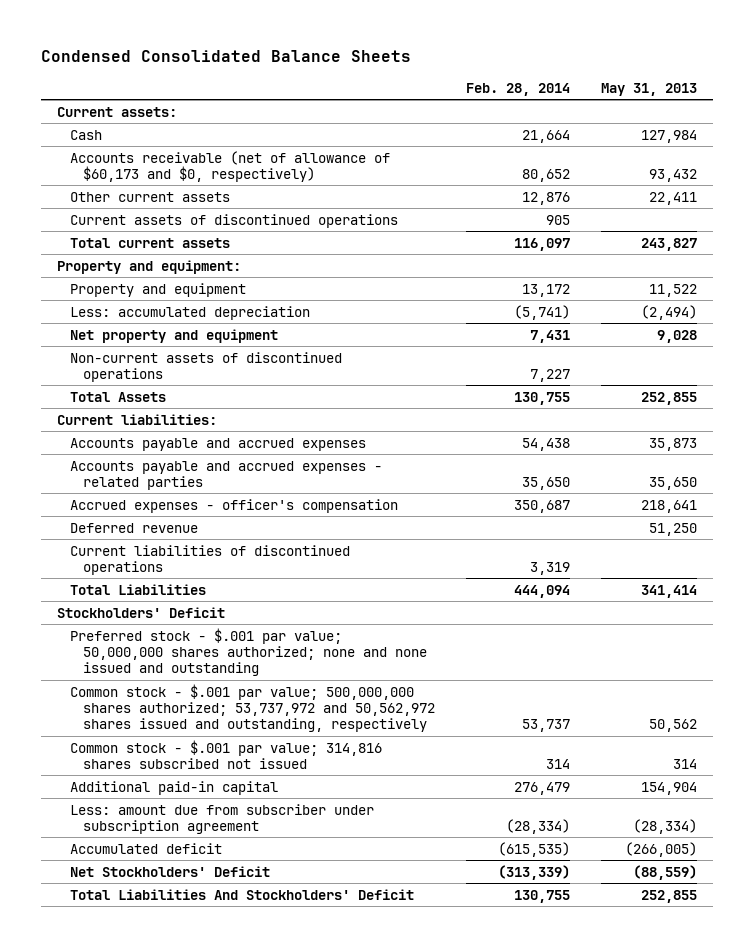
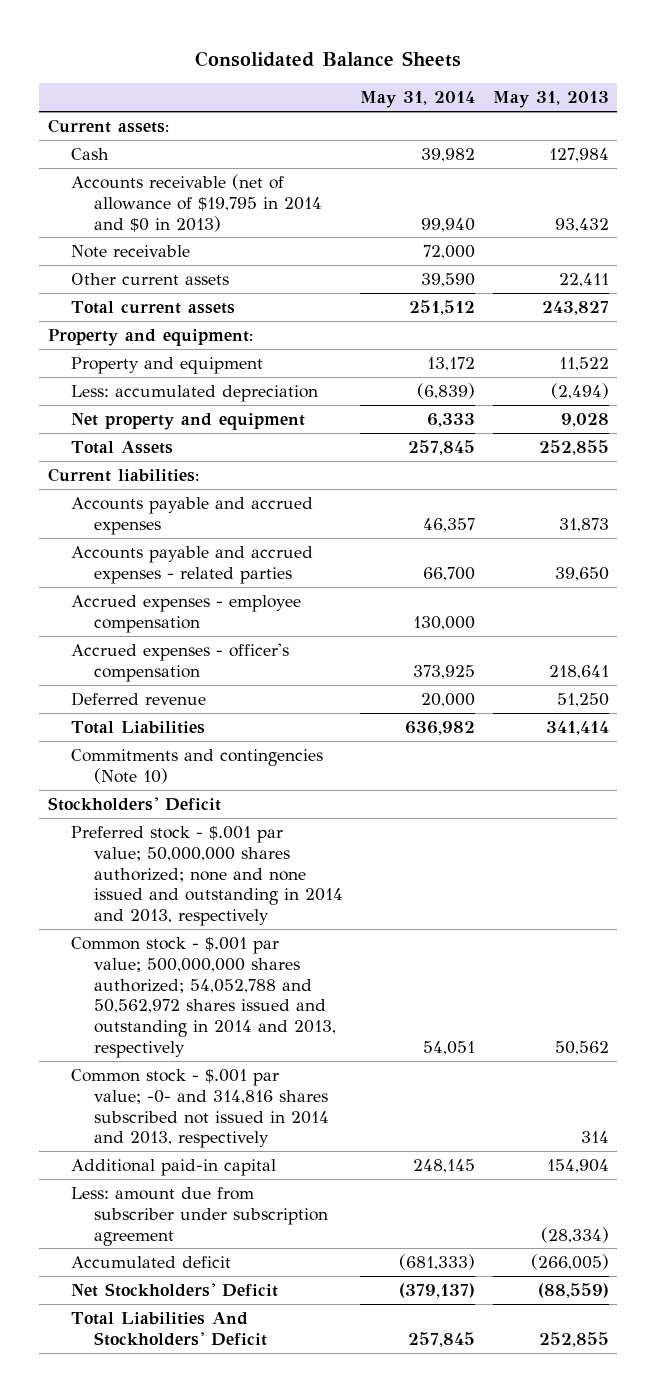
[41,50,412,63] Condensed Consolidated Balance Sheets -> [195,51,462,68] Consolidated Balance Sheets
[466,82,571,96] Feb. 28, 2014 -> none
none -> [360,91,476,109] May 31, 2014
[70,150,391,182] Accounts receivable (net of allowance of $60,173 and $0, respectively) -> [71,173,322,232] Accounts receivable (net of allowance of $19,795 in 2014 and $0 in 2013)
none -> [71,244,191,258] Note receivable
[70,213,399,228] Current assets of discontinued operations -> none
[70,351,343,382] Non-current assets of discontinued operations -> none
[649,437,698,451] 35,873 -> [558,517,609,532] 31,873
[649,476,698,490] 35,650 -> [554,566,609,581] 39,650
none -> [71,594,302,633] Accrued expenses - employee compensation
[70,544,351,575] Current liabilities of discontinued operations -> none
none -> [71,748,324,784] Commitments and contingencies (Note 10)
[70,627,428,676] Preferred stock - $.001 par value; 50,000,000 shares authorized; none and none issued and outstanding -> [71,825,343,927] Preferred stock - $.001 par value; 50,000,000 shares authorized; none and none issued and outstanding in 2014 and 2013, respectively
[70,683,436,732] Common stock - $.001 par value; 500,000,000 shares authorized; 53,737,972 and 50,562,972 shares issued and outstanding, respectively -> [71,936,336,1059] Common stock - $.001 par value; 500,000,000 shares authorized; 54,052,788 and 50,562,972 shares issued and outstanding in 2014 and 2013, respectively
[70,739,383,769] Common stock - $.001 par value; 314,816 shares subscribed not issued -> [71,1068,329,1149] Common stock - $.001 par value; -0- and 314,816 shares subscribed not issued in 2014 and 2013, respectively

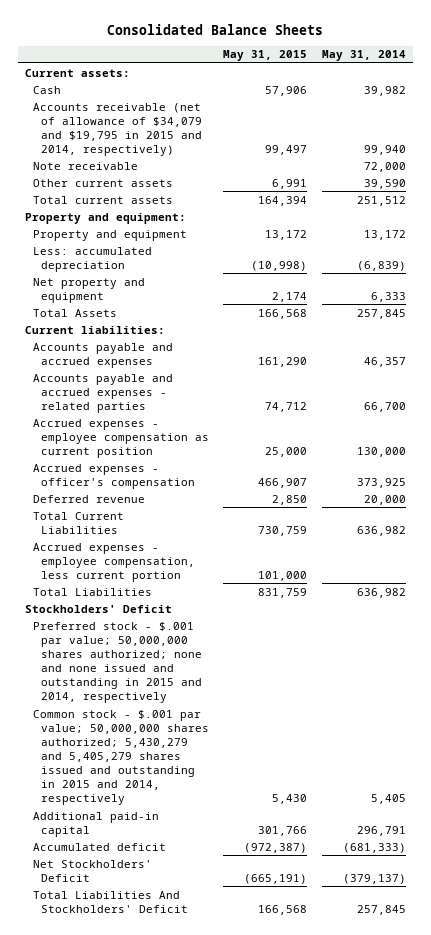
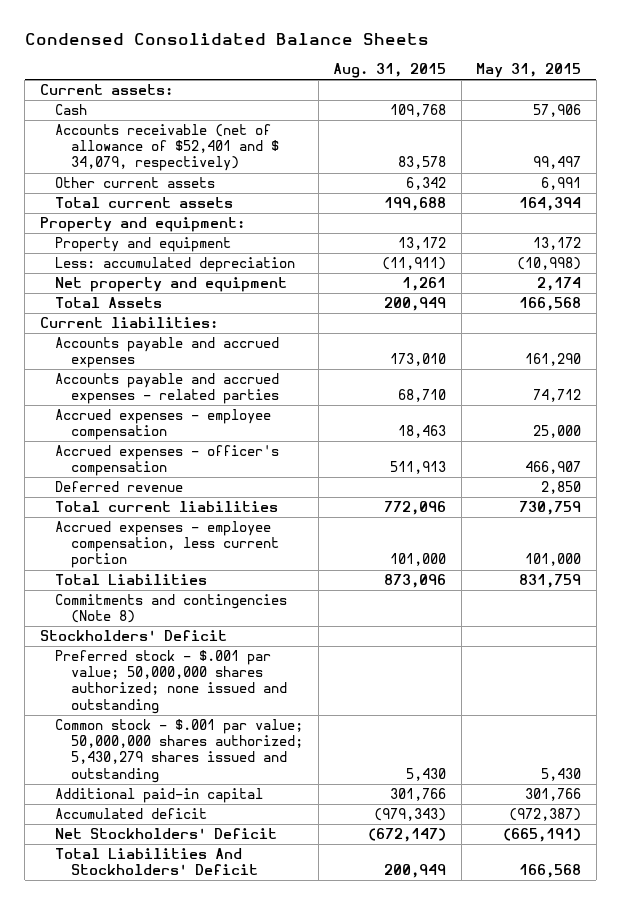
[107,23,324,35] Consolidated Balance Sheets -> [24,33,429,46] Condensed Consolidated Balance Sheets
[321,50,406,62] May 31, 2014 -> none
none -> [333,63,447,79] Aug. 31, 2015
[32,161,138,170] Note receivable -> none
[32,102,203,156] Accounts receivable (net of allowance of $34,079 and $19,795 in 2015 and 2014, respectively) -> [55,124,280,172] Accounts receivable (net of allowance of $52,401 and $ 34,079, respectively)
[32,418,210,458] Accrued expenses - employee compensation as current position -> [55,409,272,441] Accrued expenses - employee compensation
[32,511,124,534] Total Current Liabilities -> [55,501,279,513] Total current liabilities
none -> [55,594,288,624] Commitments and contingencies (Note 8)
[32,621,203,704] Preferred stock - $.001 par value; 50,000,000 shares authorized; none and none issued and outstanding in 2015 and 2014, respectively -> [55,650,288,714] Preferred stock - $.001 par value; 50,000,000 shares authorized; none issued and outstanding
[32,709,210,806] Common stock - $.001 par value; 50,000,000 shares authorized; 5,430,279 and 5,405,279 shares issued and outstanding in 2015 and 2014, respectively -> [55,719,304,783] Common stock - $.001 par value; 50,000,000 shares authorized; 5,430,279 shares issued and outstanding

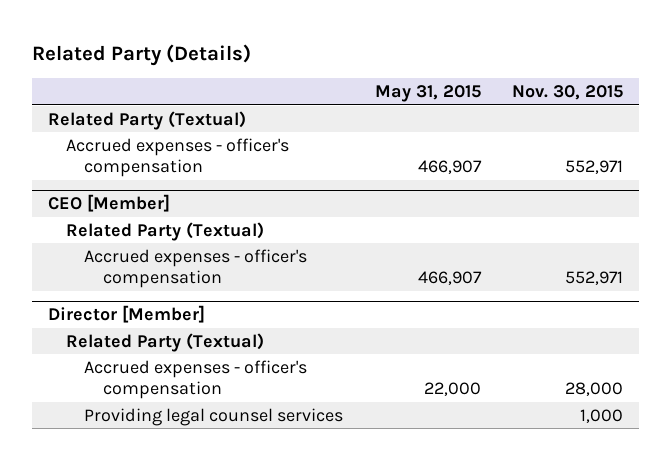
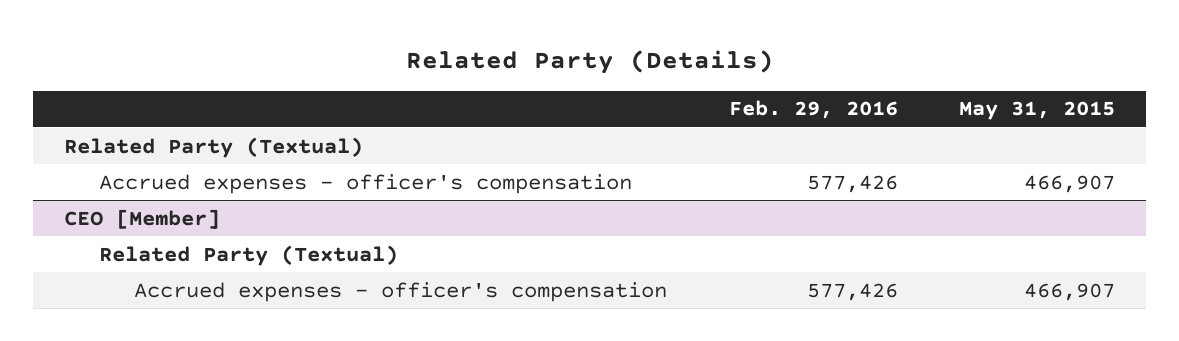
[512,85,624,101] Nov. 30, 2015 -> none
none -> [728,100,898,120] Feb. 29, 2016
[48,305,206,324] Director [Member] -> none
[66,332,265,352] Related Party (Textual) -> none
[84,359,308,400] Accrued expenses - officer's compensation -> none
[84,407,344,426] Providing legal counsel services -> none

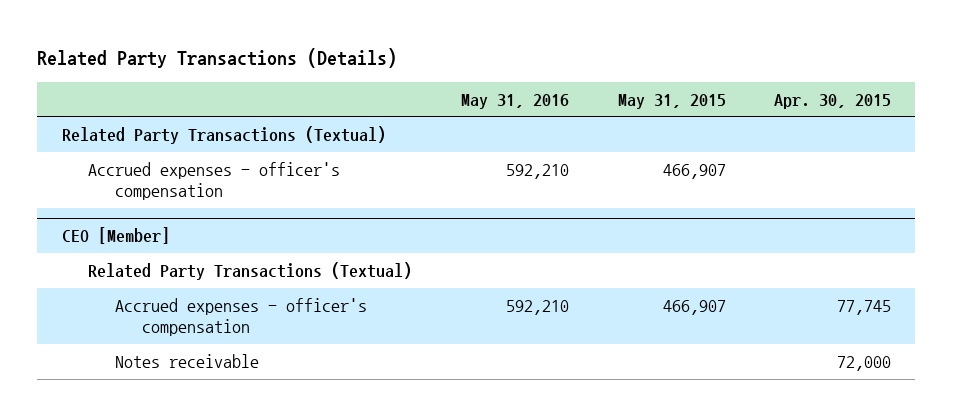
[405,50,774,75] Related Party (Details) -> [37,48,398,69] Related Party Transactions (Details)
[728,100,898,120] Feb. 29, 2016 -> none
none -> [460,93,569,109] May 31, 2016
none -> [774,93,892,109] Apr. 30, 2015
[63,136,363,158] Related Party (Textual) -> [61,125,386,144] Related Party Transactions (Textual)
[99,244,399,266] Related Party (Textual) -> [88,261,413,280] Related Party Transactions (Textual)
none -> [115,353,260,368] Notes receivable

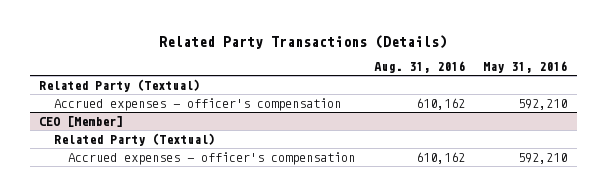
[617,93,726,109] May 31, 2015 -> none
[774,93,892,109] Apr. 30, 2015 -> none
none -> [373,60,465,73] Aug. 31, 2016
[61,125,386,144] Related Party Transactions (Textual) -> [39,78,201,92] Related Party (Textual)
[88,261,413,280] Related Party Transactions (Textual) -> [53,132,215,146] Related Party (Textual)
[115,353,260,368] Notes receivable -> none

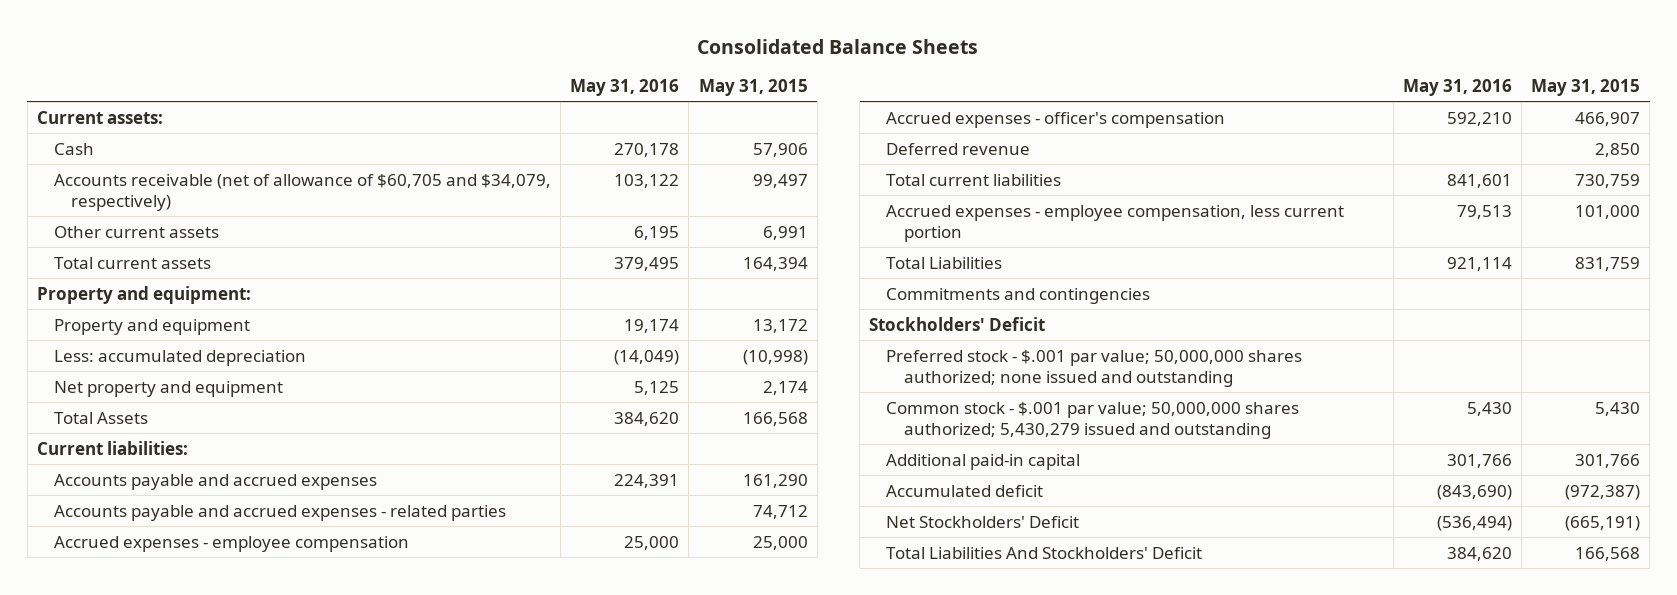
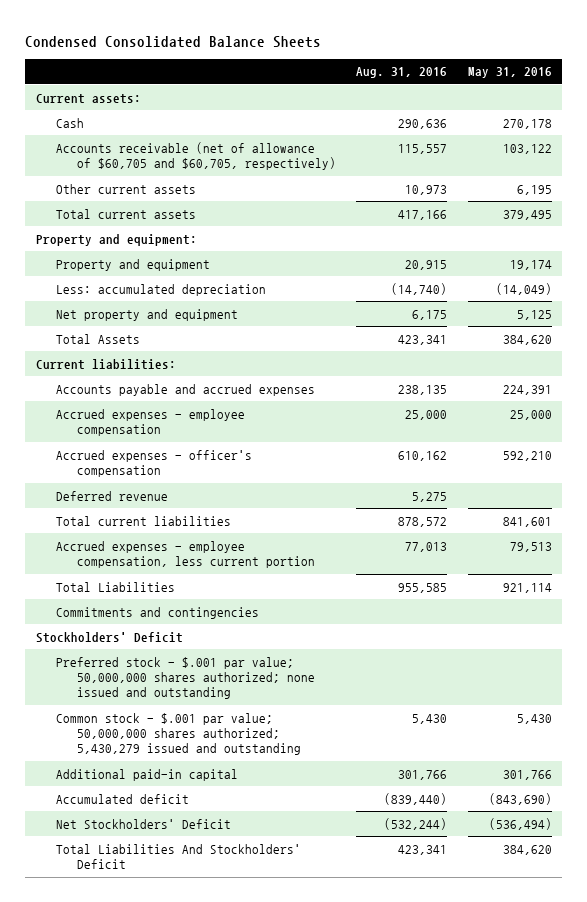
[697,38,979,54] Consolidated Balance Sheets -> [25,35,322,48] Condensed Consolidated Balance Sheets
[698,79,808,97] May 31, 2015 -> none
none -> [356,67,448,79] Aug. 31, 2016
[53,173,551,212] Accounts receivable (net of allowance of $60,705 and $34,079, respectively) -> [56,141,336,171] Accounts receivable (net of allowance of $60,705 and $60,705, respectively)
[53,504,506,521] Accounts payable and accrued expenses - related parties -> none

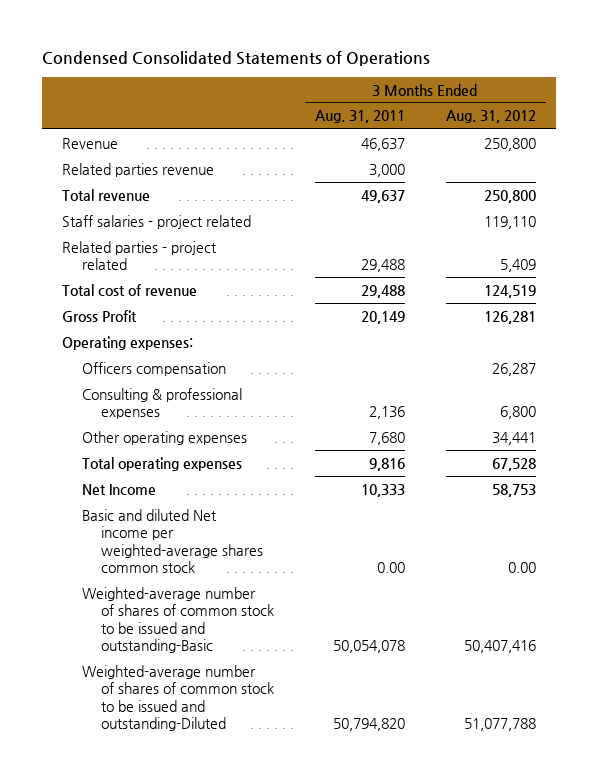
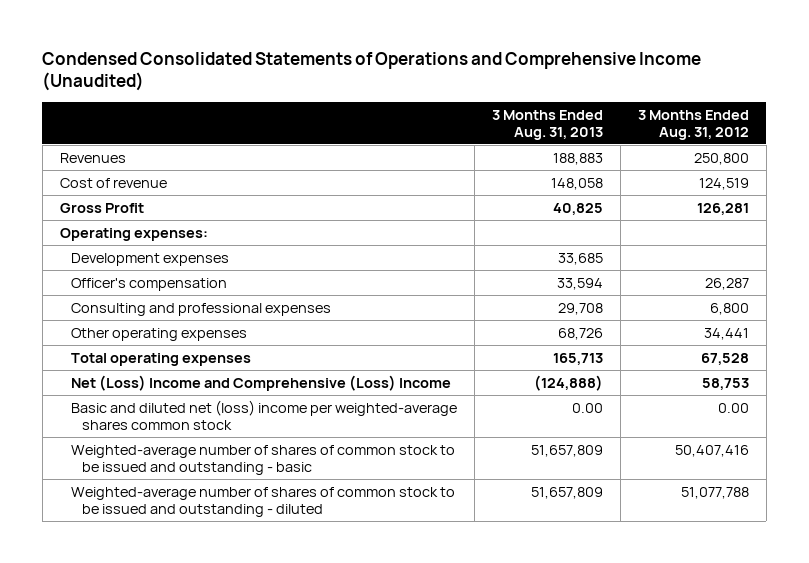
[41,51,430,67] Condensed Consolidated Statements of Operations -> [42,51,702,92] Condensed Consolidated Statements of Operations and Comprehensive Income (Unaudited)
[314,110,405,124] Aug. 31, 2011 -> none
none -> [491,109,603,140] 3 Months Ended Aug. 31, 2013
[62,137,119,149] Revenue -> none
[62,162,215,177] Related parties revenue -> none
[62,214,252,229] Staff salaries - project related -> none
[62,240,218,271] Related parties - project related -> none
[62,188,151,201] Total revenue -> [59,152,126,163] Revenues
[62,283,198,296] Total cost of revenue -> [59,177,167,188] Cost of revenue
none -> [70,252,229,266] Development expenses
[81,361,226,376] Officers compensation -> [70,277,227,291] Officer's compensation
[81,387,242,420] Consulting & professional expenses -> [70,302,331,316] Consulting and professional expenses
[81,483,156,495] Net Income -> [70,374,451,391] Net (Loss) Income and Comprehensive (Loss) Income
[81,508,264,574] Basic and diluted Net income per weighted-average shares common stock -> [70,399,457,430] Basic and diluted net (loss) income per weighted-average shares common stock
[81,586,275,654] Weighted-average number of shares of common stock to be issued and outstanding-Basic -> [70,444,455,475] Weighted-average number of shares of common stock to be issued and outstanding - basic
[81,664,275,732] Weighted-average number of shares of common stock to be issued and outstanding-Diluted -> [70,486,455,517] Weighted-average number of shares of common stock to be issued and outstanding - diluted

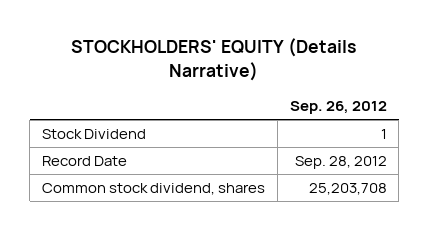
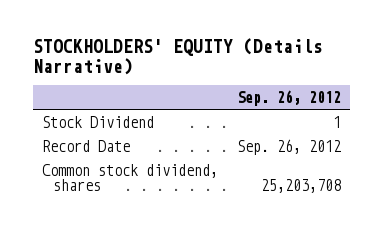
[294,156,387,170] Sep. 28, 2012 -> [237,138,342,155] Sep. 26, 2012

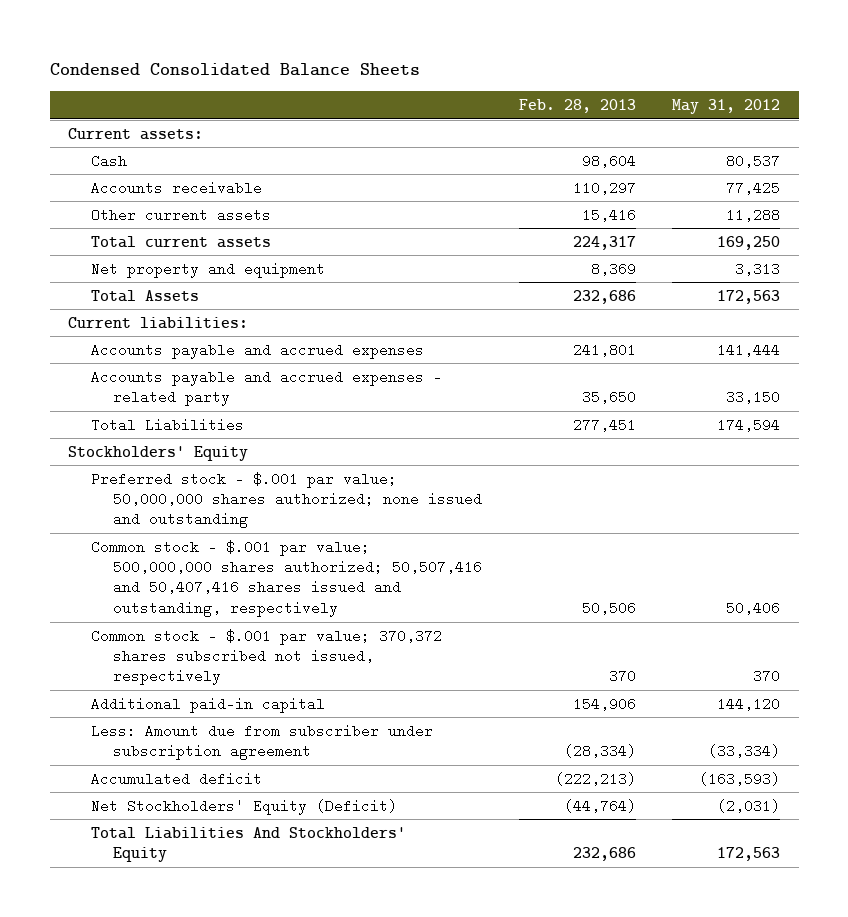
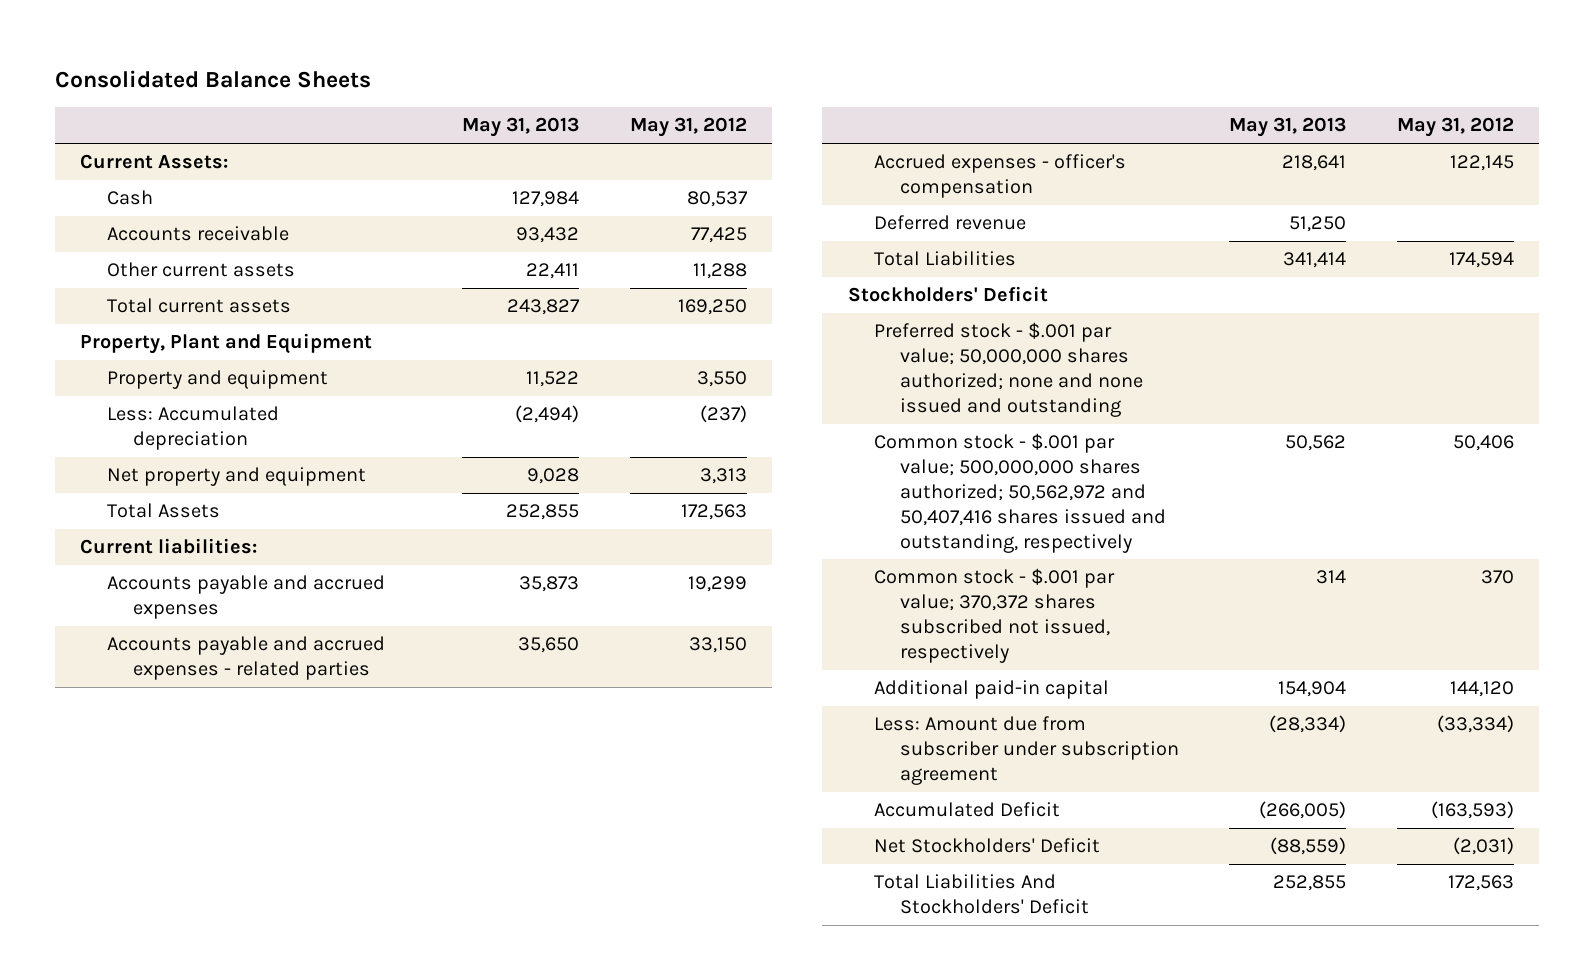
[49,63,420,77] Condensed Consolidated Balance Sheets -> [55,69,372,88] Consolidated Balance Sheets
[518,99,636,114] Feb. 28, 2013 -> none
none -> [462,117,580,138] May 31, 2013
[67,127,203,140] Current assets: -> [80,154,229,170] Current Assets:
none -> [80,333,373,355] Property, Plant and Equipment
none -> [106,370,328,390] Property and equipment
none -> [106,406,279,451] Less: Accumulated depreciation
[717,342,781,357] 141,444 -> [687,576,747,593] 19,299
[90,369,442,407] Accounts payable and accrued expenses - related party -> [106,636,385,681] Accounts payable and accrued expenses - related parties
none -> [873,154,1126,199] Accrued expenses - officer's compensation
none -> [873,215,1026,231] Deferred revenue
[67,445,248,461] Stockholders' Equity -> [847,286,1048,303] Stockholders' Deficit
[90,471,483,529] Preferred stock - $.001 par value; 50,000,000 shares authorized; none issued and outstanding -> [873,322,1144,417] Preferred stock - $.001 par value; 50,000,000 shares authorized; none and none issued and outstanding
[90,539,483,617] Common stock - $.001 par value; 500,000,000 shares authorized; 50,507,416 and 50,407,416 shares issued and outstanding, respectively -> [873,433,1167,553] Common stock - $.001 par value; 500,000,000 shares authorized; 50,562,972 and 50,407,416 shares issued and outstanding, respectively
[90,771,262,786] Accumulated deficit -> [873,802,1060,818] Accumulated Deficit
[90,798,397,815] Net Stockholders' Equity (Deficit) -> [873,838,1100,854] Net Stockholders' Deficit
[90,826,406,863] Total Liabilities And Stockholders' Equity -> [873,874,1090,915] Total Liabilities And Stockholders' Deficit

